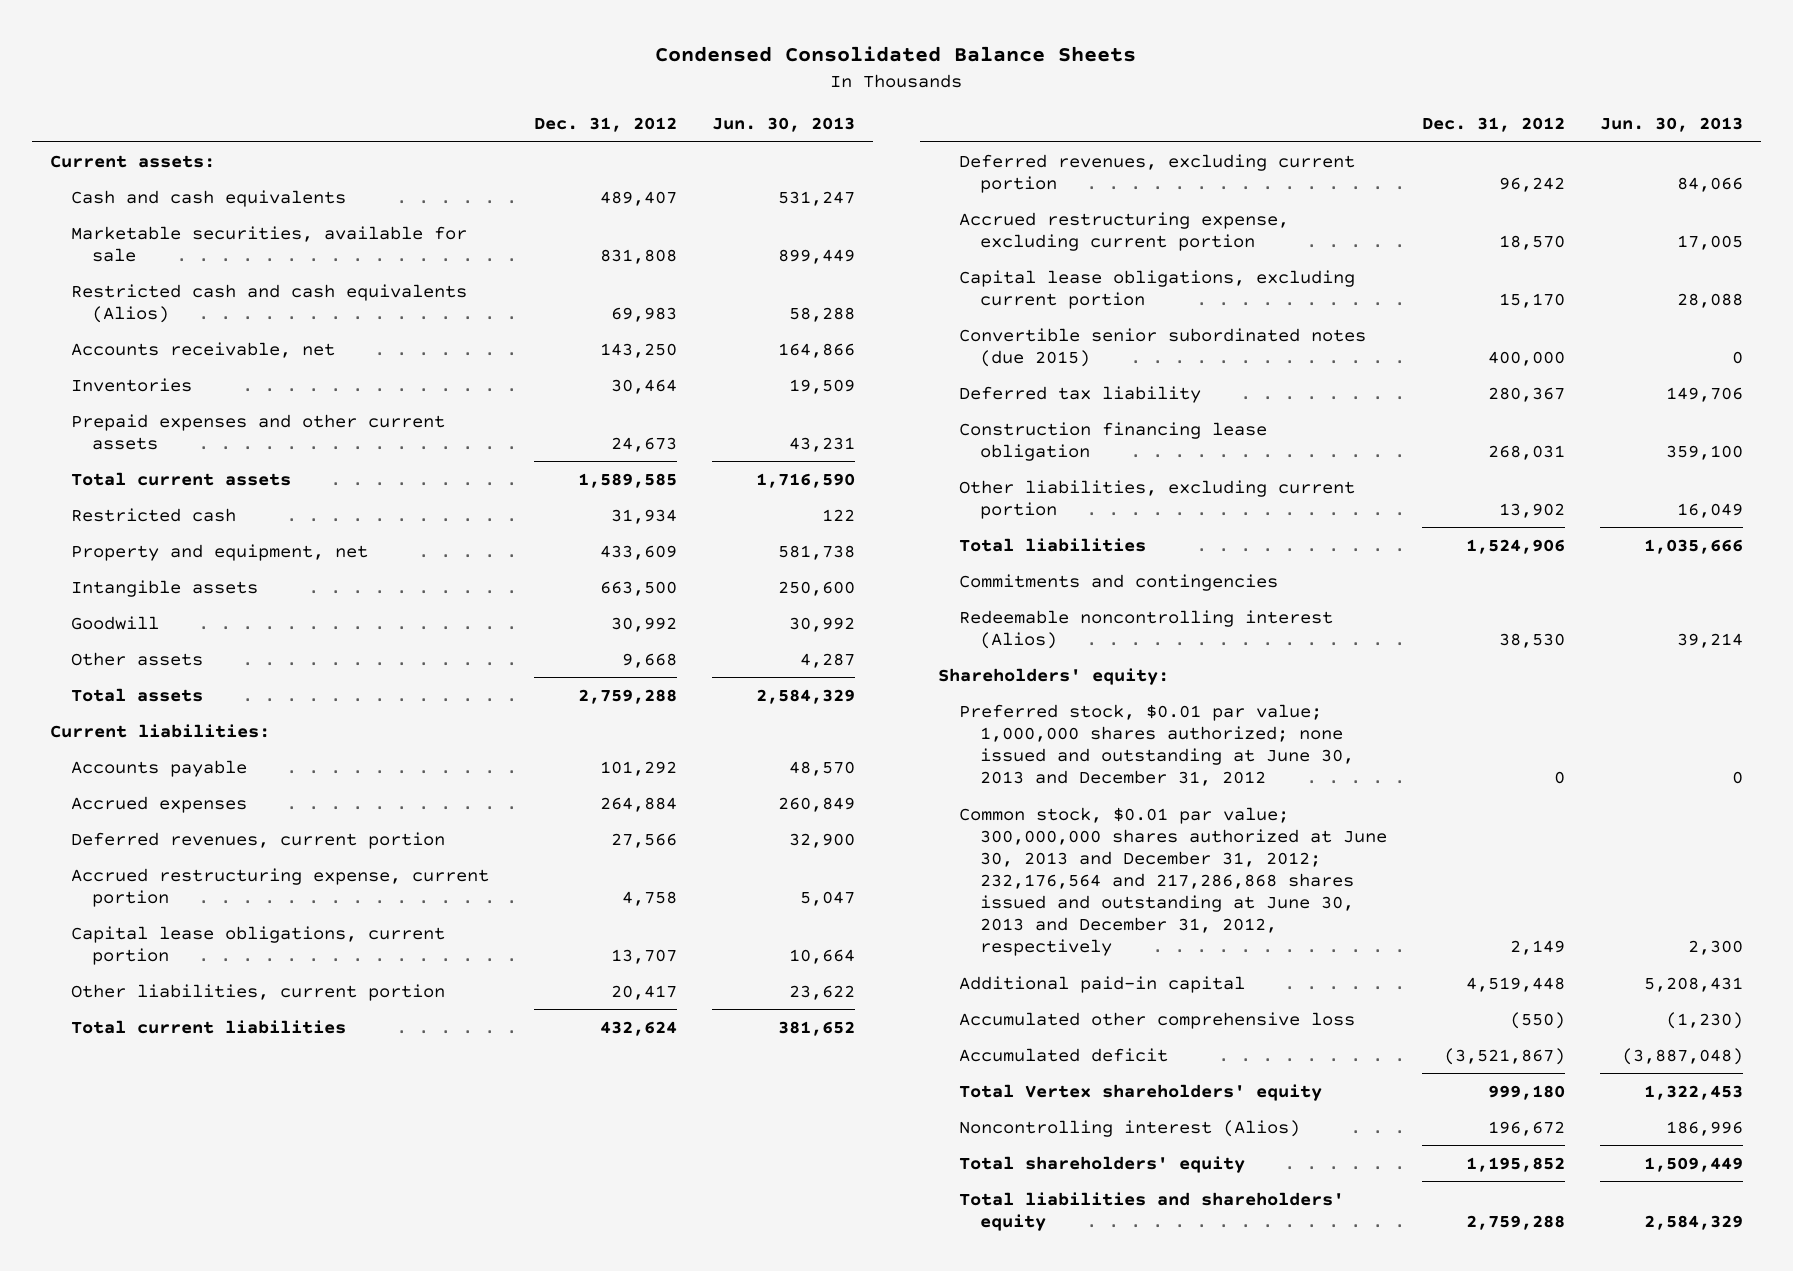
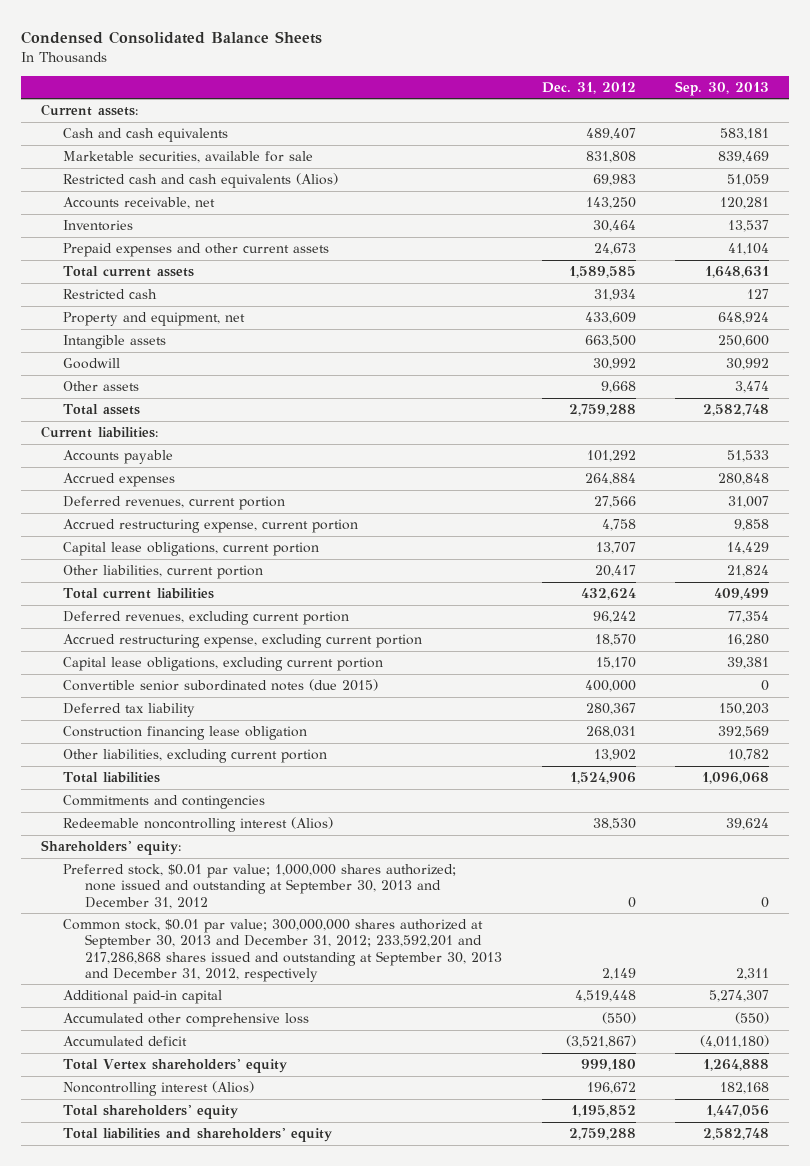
[712,117,856,133] Jun. 30, 2013 -> none
none -> [675,80,770,96] Sep. 30, 2013
[958,703,1355,787] Preferred stock, $0.01 par value; 1,000,000 shares authorized; none issued and outstanding at June 30, 2013 and December 31, 2012 -> [62,864,456,909] Preferred stock, $0.01 par value; 1,000,000 shares authorized; none issued and outstanding at September 30, 2013 and December 31, 2012
[958,806,1388,957] Common stock, $0.01 par value; 300,000,000 shares authorized at June 30, 2013 and December 31, 2012; 232,176,564 and 217,286,868 shares issued and outstanding at June 30, 2013 and December 31, 2012, respectively -> [62,919,503,982] Common stock, $0.01 par value; 300,000,000 shares authorized at September 30, 2013 and December 31, 2012; 233,592,201 and 217,286,868 shares issued and outstanding at September 30, 2013 and December 31, 2012, respectively

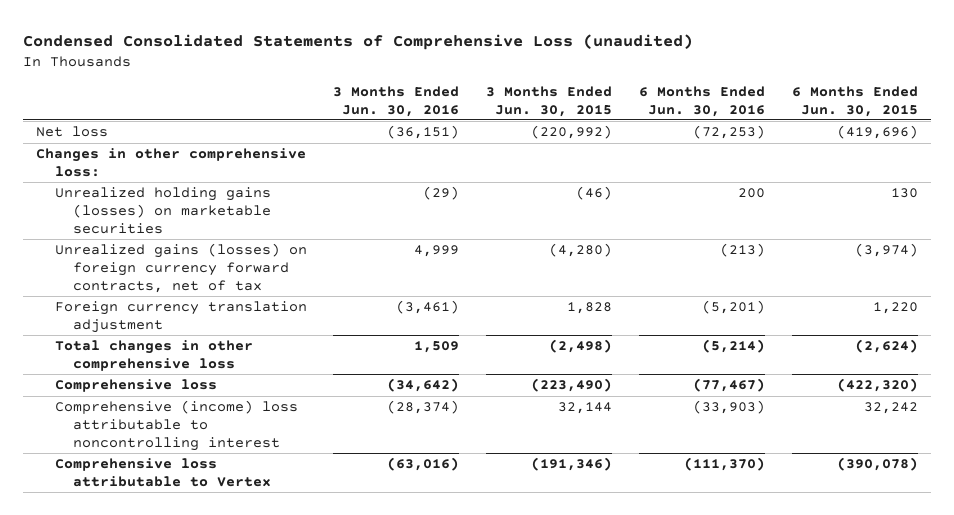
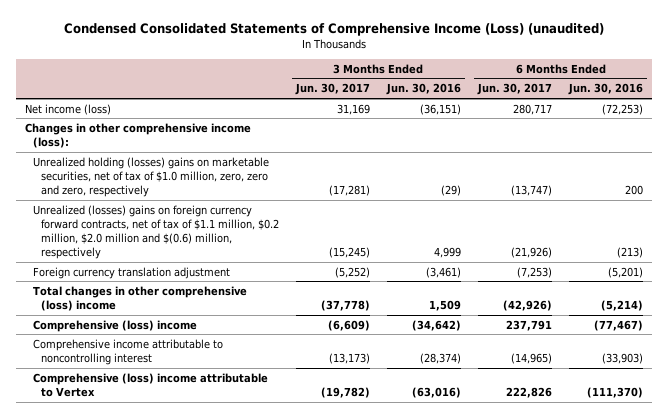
[22,33,693,50] Condensed Consolidated Statements of Comprehensive Loss (unaudited) -> [63,23,604,37] Condensed Consolidated Statements of Comprehensive Income (Loss) (unaudited)
[486,85,613,117] 3 Months Ended Jun. 30, 2015 -> none
[791,85,918,117] 6 Months Ended Jun. 30, 2015 -> none
none -> [294,83,370,96] Jun. 30, 2017
none -> [476,83,552,96] Jun. 30, 2017
[36,126,109,138] Net loss -> [24,103,111,115] Net income (loss)
[36,148,307,177] Changes in other comprehensive loss: -> [24,122,251,148] Changes in other comprehensive income (loss):
[54,187,272,234] Unrealized holding gains (losses) on marketable securities -> [32,156,269,198] Unrealized holding (losses) gains on marketable securities, net of tax of $1.0 million, zero, zero and zero, respectively
[54,243,307,293] Unrealized gains (losses) on foreign currency forward contracts, net of tax -> [32,204,279,260] Unrealized (losses) gains on foreign currency forward contracts, net of tax of $1.1 million, $0.2 million, $2.0 million and $(0.6) million, respectively
[54,340,253,371] Total changes in other comprehensive loss -> [32,285,247,311] Total changes in other comprehensive (loss) income
[54,379,217,393] Comprehensive loss -> [32,319,197,332] Comprehensive (loss) income
[54,400,298,451] Comprehensive (income) loss attributable to noncontrolling interest -> [32,338,223,365] Comprehensive income attributable to noncontrolling interest
[54,458,272,487] Comprehensive loss attributable to Vertex -> [32,372,268,397] Comprehensive (loss) income attributable to Vertex

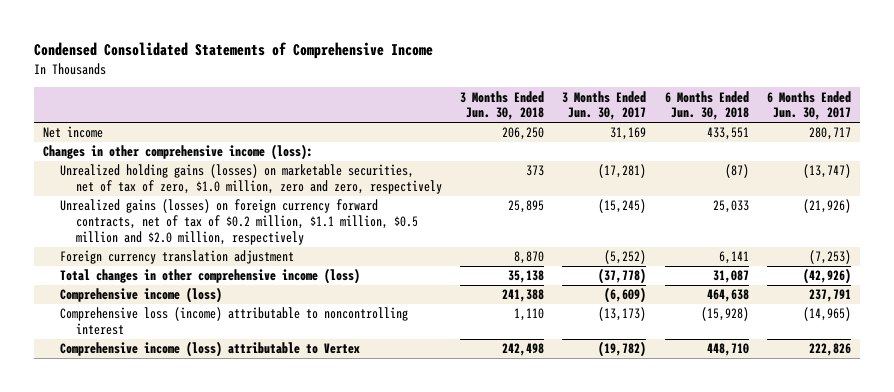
[63,23,604,37] Condensed Consolidated Statements of Comprehensive Income (Loss) (unaudited) -> [34,42,434,60] Condensed Consolidated Statements of Comprehensive Income
[385,83,461,96] Jun. 30, 2016 -> none
[568,83,644,96] Jun. 30, 2016 -> none
none -> [460,90,545,121] 3 Months Ended Jun. 30, 2018
none -> [664,90,749,121] 6 Months Ended Jun. 30, 2018
[24,103,111,115] Net income (loss) -> [43,126,104,139] Net income
[32,156,269,198] Unrealized holding (losses) gains on marketable securities, net of tax of $1.0 million, zero, zero and zero, respectively -> [59,164,442,195] Unrealized holding gains (losses) on marketable securities, net of tax of zero, $1.0 million, zero and zero, respectively
[32,204,279,260] Unrealized (losses) gains on foreign currency forward contracts, net of tax of $1.1 million, $0.2 million, $2.0 million and $(0.6) million, respectively -> [59,199,418,246] Unrealized gains (losses) on foreign currency forward contracts, net of tax of $0.2 million, $1.1 million, $0.5 million and $2.0 million, respectively
[32,285,247,311] Total changes in other comprehensive (loss) income -> [59,268,360,285] Total changes in other comprehensive income (loss)
[32,319,197,332] Comprehensive (loss) income -> [59,287,222,304] Comprehensive income (loss)
[32,338,223,365] Comprehensive income attributable to noncontrolling interest -> [59,307,408,336] Comprehensive loss (income) attributable to noncontrolling interest
[32,372,268,397] Comprehensive (loss) income attributable to Vertex -> [59,341,360,358] Comprehensive income (loss) attributable to Vertex

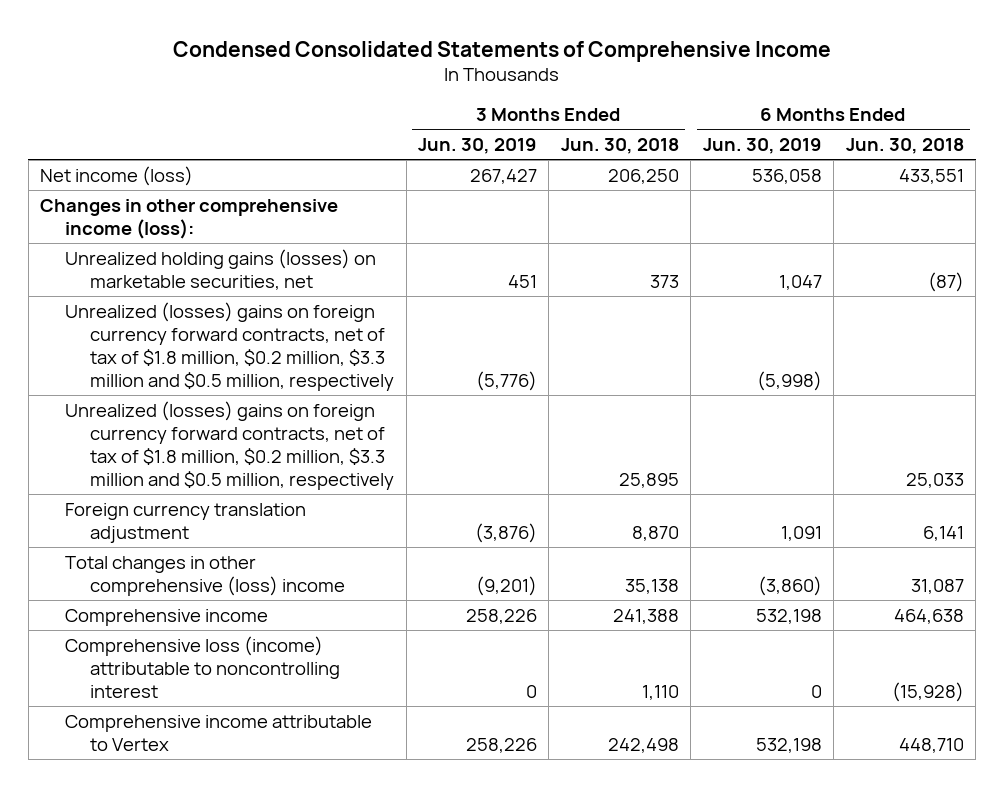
[562,90,647,121] 3 Months Ended Jun. 30, 2017 -> none
[766,90,851,121] 6 Months Ended Jun. 30, 2017 -> none
none -> [418,138,538,155] Jun. 30, 2019
none -> [702,138,822,155] Jun. 30, 2019
[43,126,104,139] Net income -> [40,165,194,186] Net income (loss)
[59,164,442,195] Unrealized holding gains (losses) on marketable securities, net of tax of zero, $1.0 million, zero and zero, respectively -> [65,248,377,290] Unrealized holding gains (losses) on marketable securities, net
none -> [65,301,395,391] Unrealized (losses) gains on foreign currency forward contracts, net of tax of $1.8 million, $0.2 million, $3.3 million and $0.5 million, respectively
[59,199,418,246] Unrealized gains (losses) on foreign currency forward contracts, net of tax of $0.2 million, $1.1 million, $0.5 million and $2.0 million, respectively -> [65,400,395,490] Unrealized (losses) gains on foreign currency forward contracts, net of tax of $1.8 million, $0.2 million, $3.3 million and $0.5 million, respectively
[59,268,360,285] Total changes in other comprehensive income (loss) -> [65,555,346,596] Total changes in other comprehensive (loss) income
[59,287,222,304] Comprehensive income (loss) -> [65,608,269,626] Comprehensive income
[59,341,360,358] Comprehensive income (loss) attributable to Vertex -> [65,714,373,751] Comprehensive income attributable to Vertex

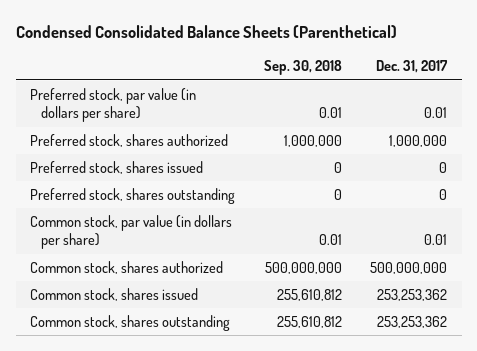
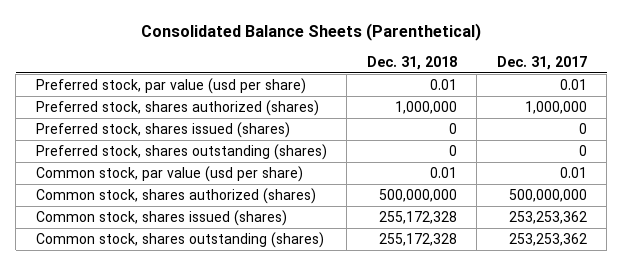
[15,24,397,38] Condensed Consolidated Balance Sheets (Parenthetical) -> [141,23,482,42] Consolidated Balance Sheets (Parenthetical)
[263,60,342,76] Sep. 30, 2018 -> none
none -> [366,55,457,70] Dec. 31, 2018
[29,87,196,123] Preferred stock, par value (in dollars per share) -> [35,77,306,94] Preferred stock, par value (usd per share)
[29,133,228,147] Preferred stock, shares authorized -> [35,99,319,116] Preferred stock, shares authorized (shares)
[29,160,203,174] Preferred stock, shares issued -> [35,121,290,138] Preferred stock, shares issued (shares)
[29,187,235,204] Preferred stock, shares outstanding -> [35,143,327,160] Preferred stock, shares outstanding (shares)
[29,214,232,250] Common stock, par value (in dollars per share) -> [35,165,303,182] Common stock, par value (usd per share)
[29,260,223,274] Common stock, shares authorized -> [35,187,316,204] Common stock, shares authorized (shares)
[29,287,198,301] Common stock, shares issued -> [35,209,287,226] Common stock, shares issued (shares)
[29,314,230,331] Common stock, shares outstanding -> [35,231,324,248] Common stock, shares outstanding (shares)

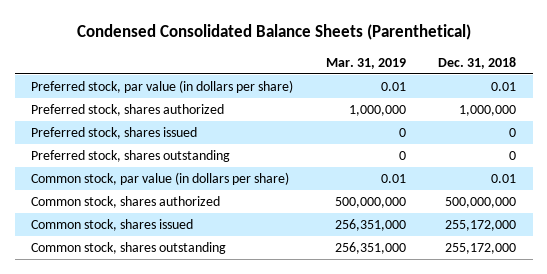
[141,23,482,42] Consolidated Balance Sheets (Parenthetical) -> [76,23,471,40] Condensed Consolidated Balance Sheets (Parenthetical)
[496,55,587,70] Dec. 31, 2017 -> none
none -> [325,57,406,69] Mar. 31, 2019
[35,77,306,94] Preferred stock, par value (usd per share) -> [30,79,293,93] Preferred stock, par value (in dollars per share)
[35,99,319,116] Preferred stock, shares authorized (shares) -> [30,103,224,116] Preferred stock, shares authorized
[35,121,290,138] Preferred stock, shares issued (shares) -> [30,126,197,139] Preferred stock, shares issued
[35,143,327,160] Preferred stock, shares outstanding (shares) -> [30,149,230,162] Preferred stock, shares outstanding
[35,165,303,182] Common stock, par value (usd per share) -> [30,171,289,185] Common stock, par value (in dollars per share)
[35,187,316,204] Common stock, shares authorized (shares) -> [30,195,220,208] Common stock, shares authorized
[35,209,287,226] Common stock, shares issued (shares) -> [30,218,193,231] Common stock, shares issued
[378,210,457,224] 255,172,328 -> [445,219,517,231] 255,172,000
[35,231,324,248] Common stock, shares outstanding (shares) -> [30,241,226,254] Common stock, shares outstanding
[378,232,457,246] 255,172,328 -> [445,242,517,254] 255,172,000

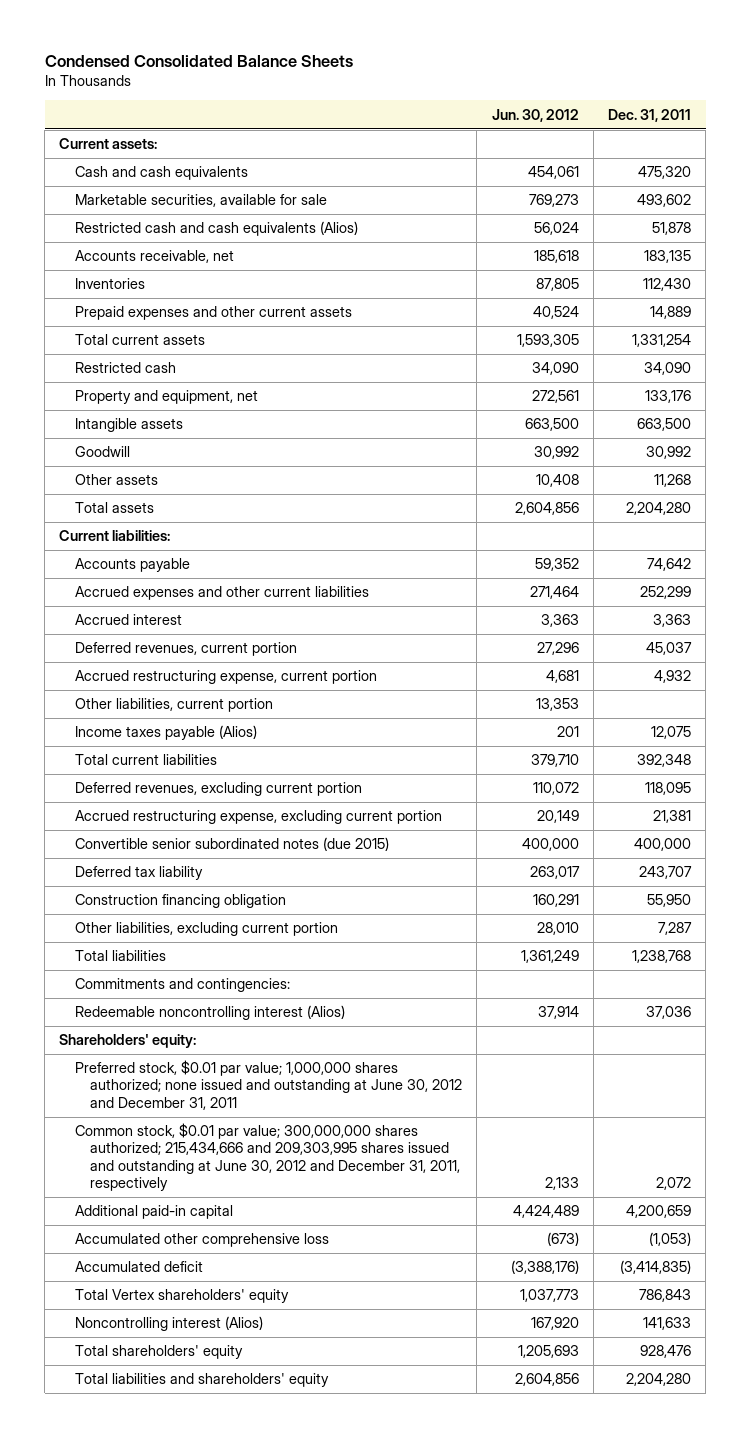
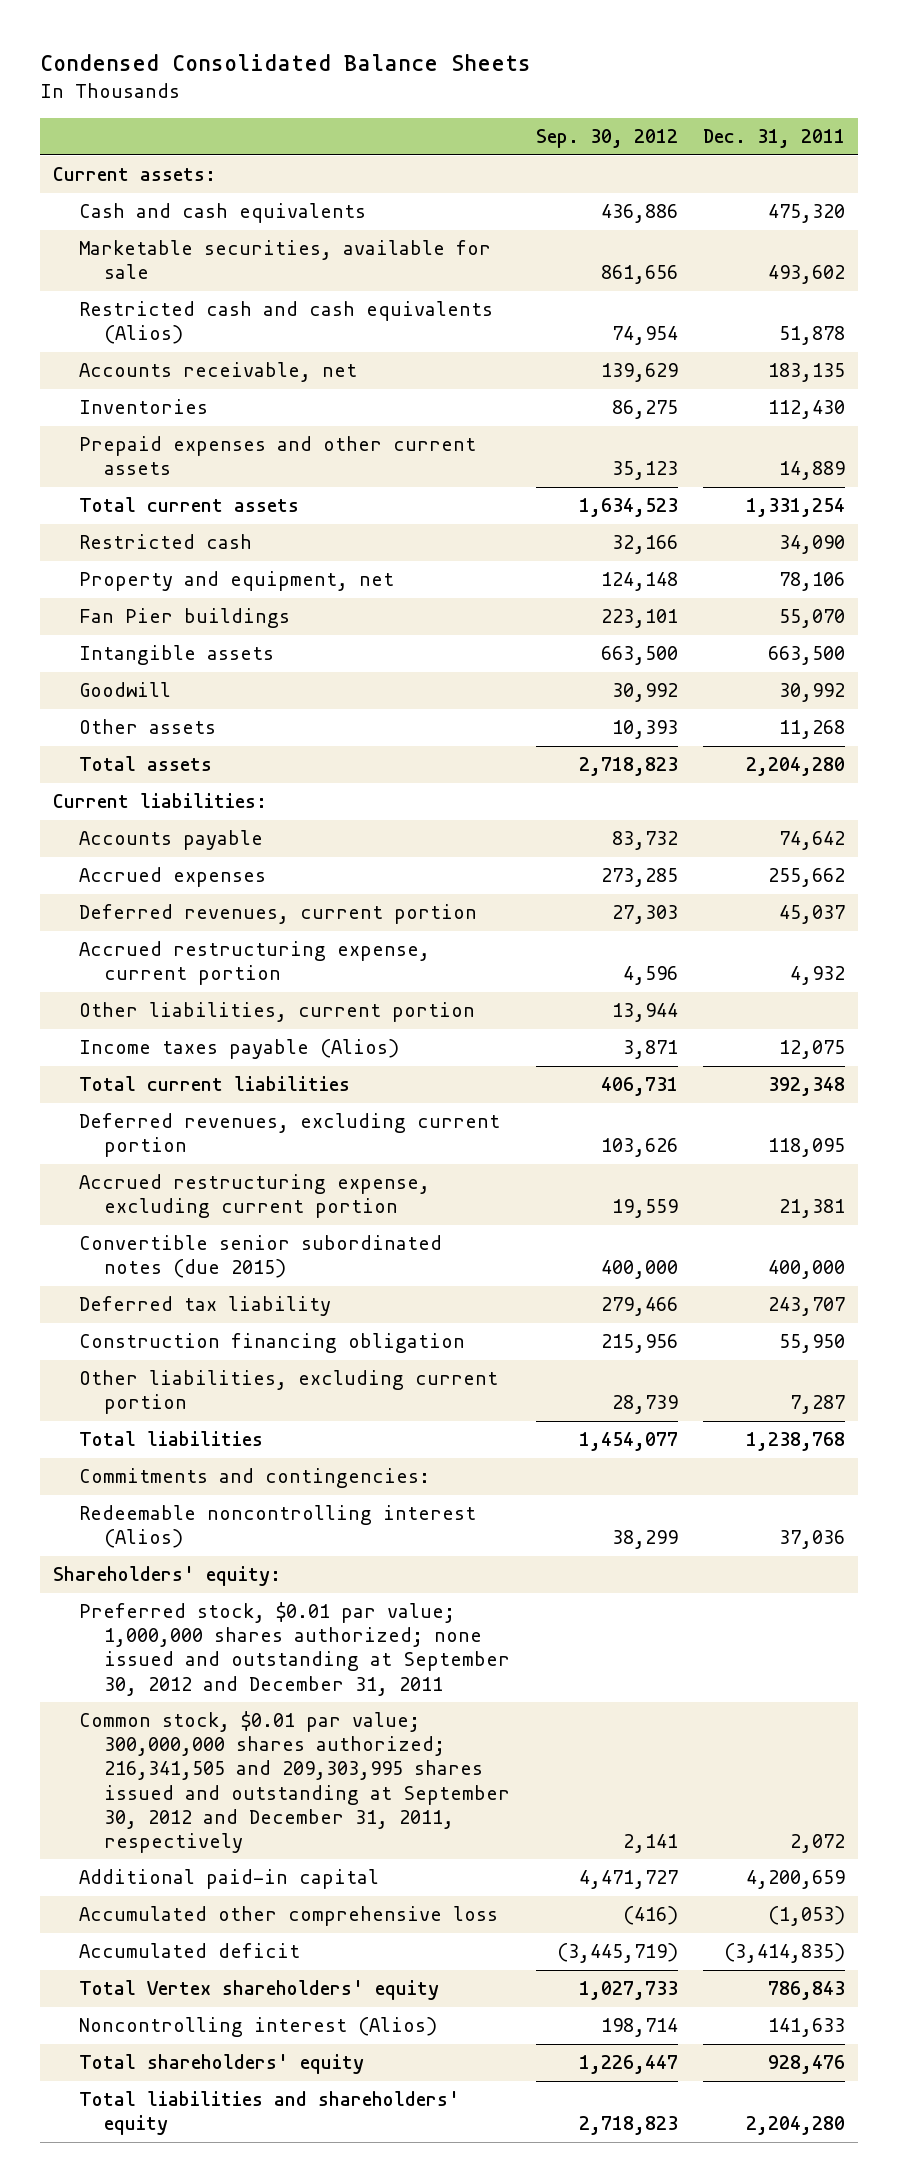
[491,108,579,122] Jun. 30, 2012 -> none
none -> [535,129,678,149] Sep. 30, 2012
[645,390,692,404] 133,176 -> [779,572,846,592] 78,106
none -> [78,608,290,629] Fan Pier buildings
[74,614,182,626] Accrued interest -> none
[74,586,369,601] Accrued expenses and other current liabilities -> [78,867,266,888] Accrued expenses
[640,586,692,600] 252,299 -> [768,868,846,888] 255,662
[74,1060,463,1110] Preferred stock, $0.01 par value; 1,000,000 shares authorized; none issued and outstanding at June 30, 2012 and December 31, 2011 -> [78,1602,511,1696] Preferred stock, $0.01 par value; 1,000,000 shares authorized; none issued and outstanding at September 30, 2012 and December 31, 2011
[74,1123,461,1191] Common stock, $0.01 par value; 300,000,000 shares authorized; 215,434,666 and 209,303,995 shares issued and outstanding at June 30, 2012 and December 31, 2011, respectively -> [78,1711,511,1854] Common stock, $0.01 par value; 300,000,000 shares authorized; 216,341,505 and 209,303,995 shares issued and outstanding at September 30, 2012 and December 31, 2011, respectively

